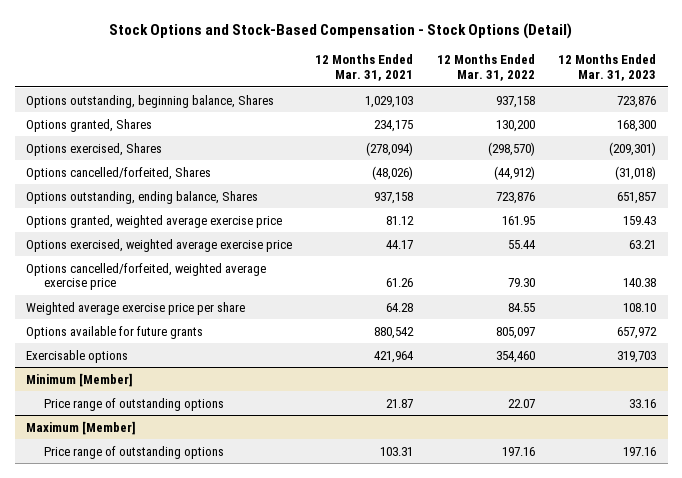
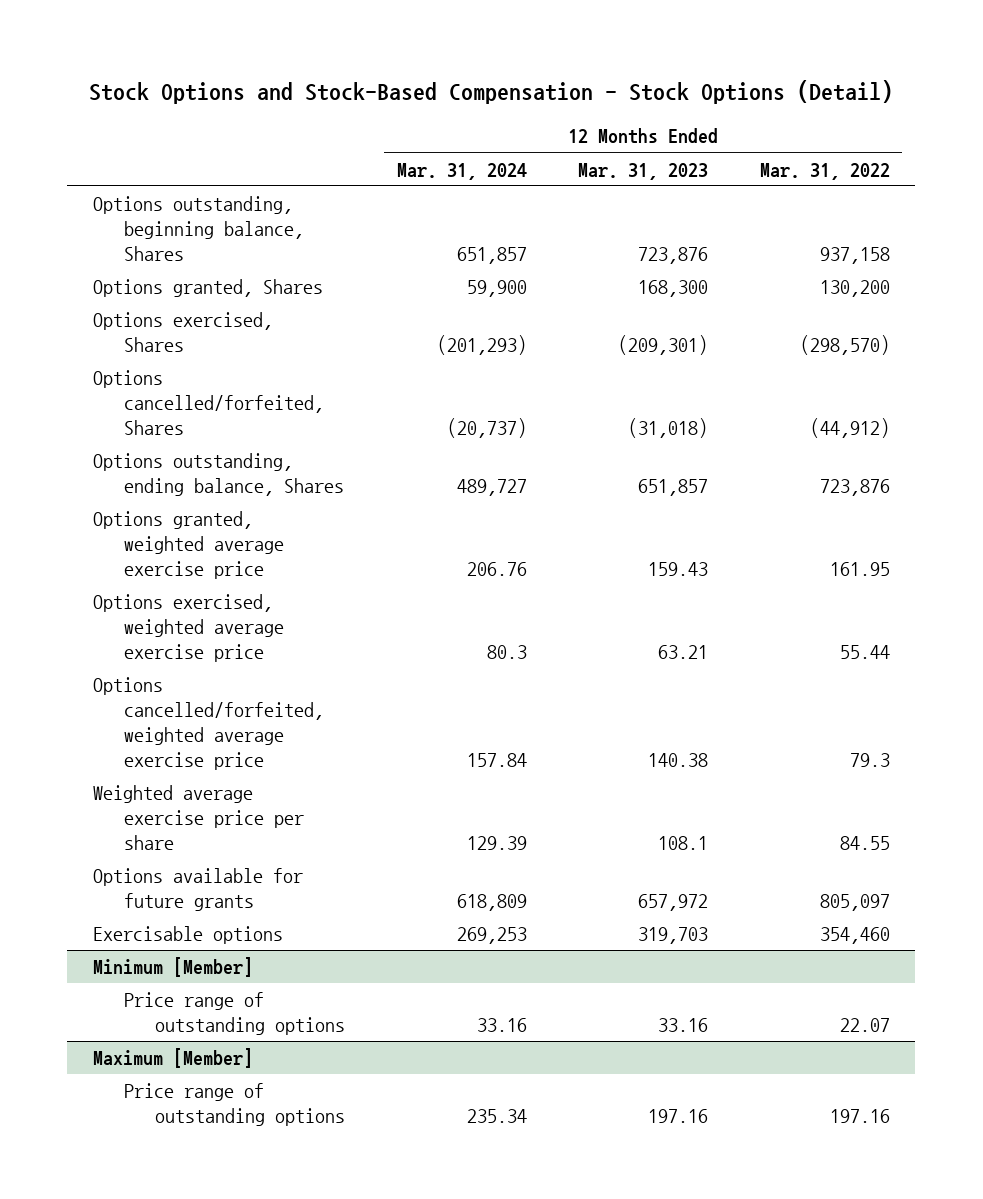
[315,54,414,82] 12 Months Ended Mar. 31, 2021 -> none
none -> [396,162,527,180] Mar. 31, 2024
[507,278,535,288] 79.30 -> [849,752,890,767] 79.3
[622,302,656,312] 108.10 -> [658,835,709,850] 108.1

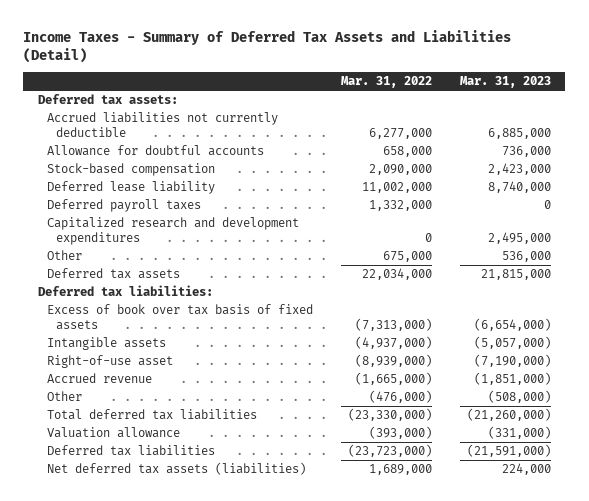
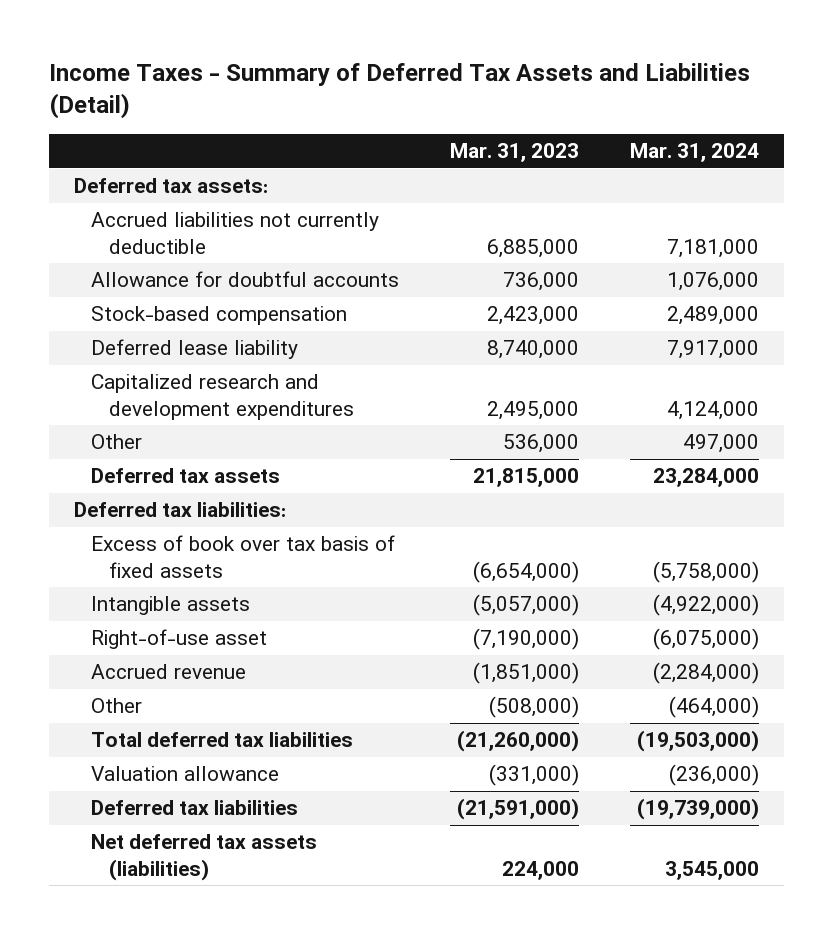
[340,76,432,89] Mar. 31, 2022 -> none
none -> [629,143,759,163] Mar. 31, 2024
[46,199,201,213] Deferred payroll taxes -> none

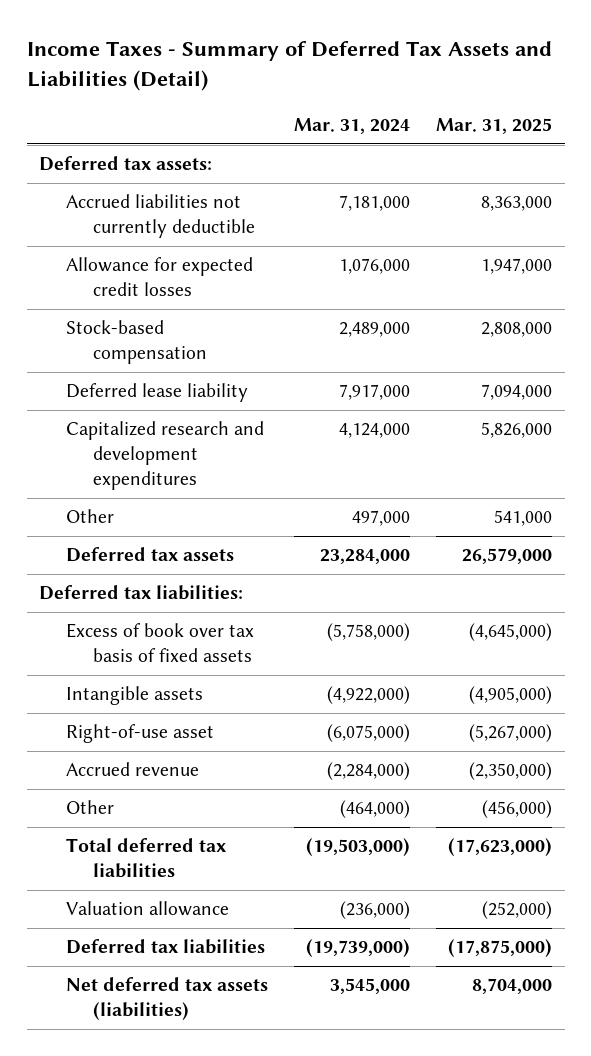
[450,143,580,163] Mar. 31, 2023 -> none
none -> [435,117,552,134] Mar. 31, 2025
[91,271,400,288] Allowance for doubtful accounts -> [66,257,254,297] Allowance for expected credit losses

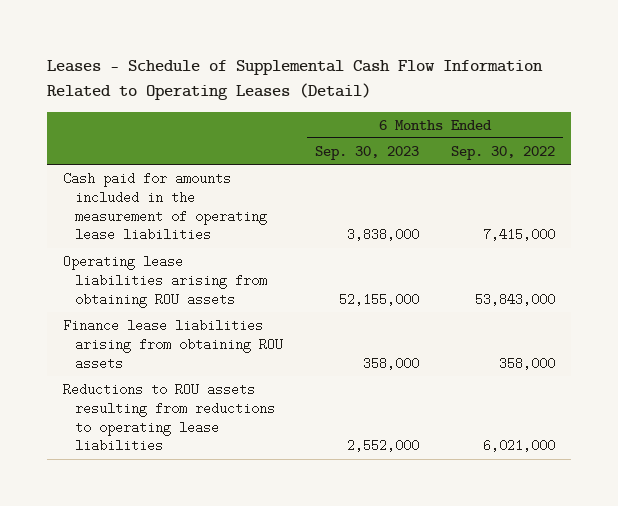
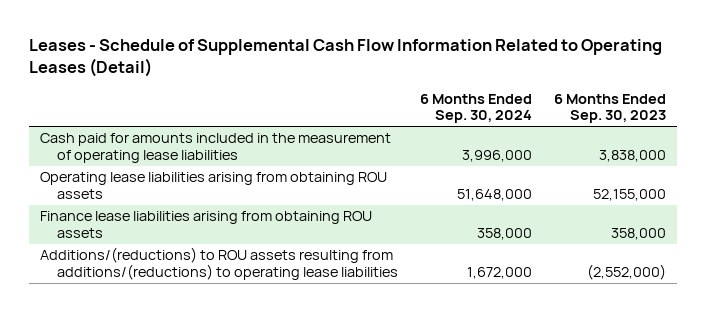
[451,145,556,160] Sep. 30, 2022 -> none
none -> [419,93,532,124] 6 Months Ended Sep. 30, 2024
[62,382,276,453] Reductions to ROU assets resulting from reductions to operating lease liabilities -> [40,247,398,280] Additions/(reductions) to ROU assets resulting from additions/(reductions) to operating lease liabilities
[347,439,420,453] 2,552,000 -> [587,263,667,280] (2,552,000)

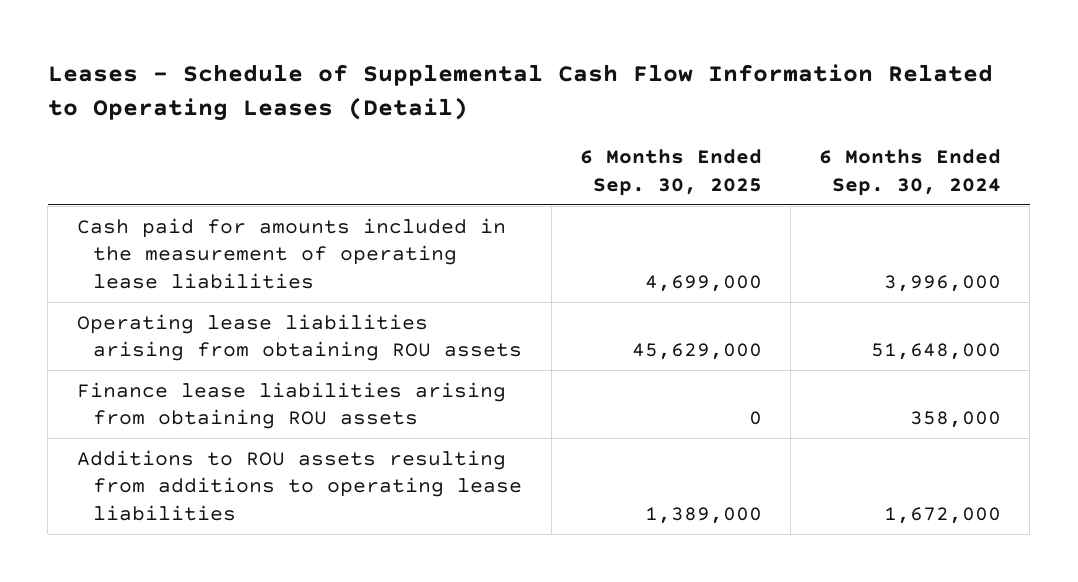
[554,93,667,124] 6 Months Ended Sep. 30, 2023 -> none
none -> [579,149,762,196] 6 Months Ended Sep. 30, 2025
[40,247,398,280] Additions/(reductions) to ROU assets resulting from additions/(reductions) to operating lease liabilities -> [76,449,523,521] Additions to ROU assets resulting from additions to operating lease liabilities

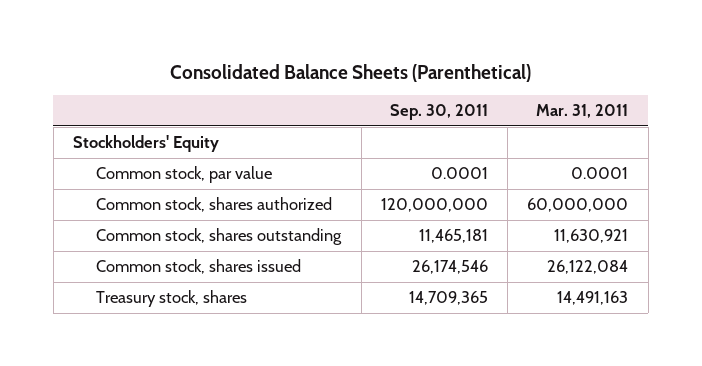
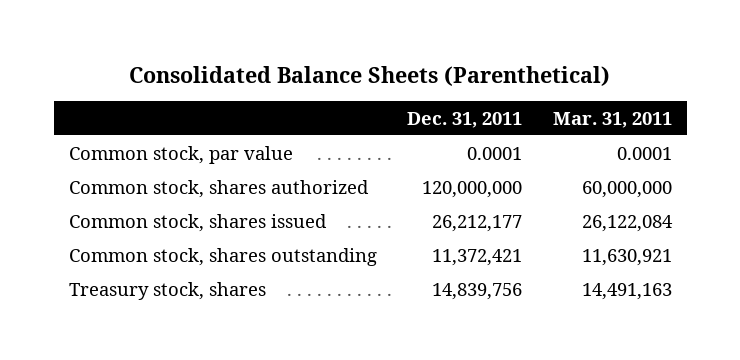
[389,104,488,121] Sep. 30, 2011 -> none
none -> [407,111,523,128] Dec. 31, 2011
[73,135,220,153] Stockholders' Equity -> none
[96,228,343,246] Common stock, shares outstanding -> [68,247,377,266] Common stock, shares outstanding

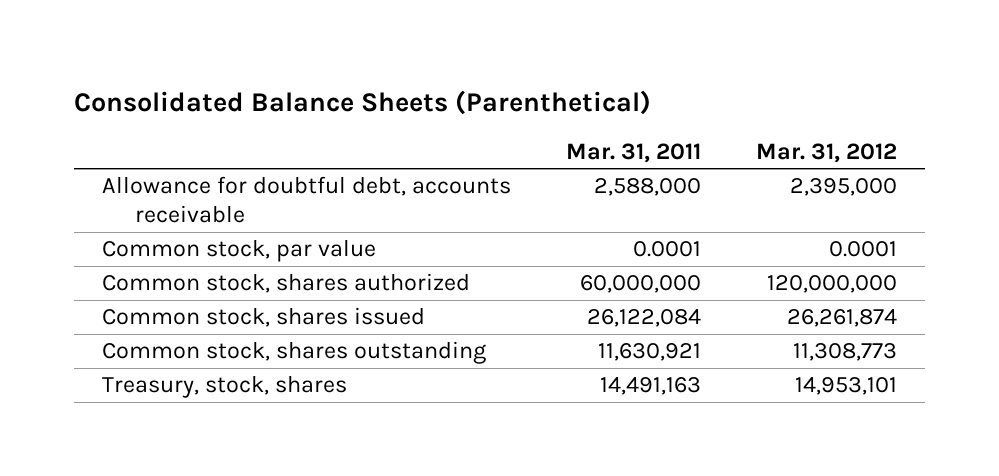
[407,111,523,128] Dec. 31, 2011 -> none
none -> [756,142,898,163] Mar. 31, 2012
none -> [101,176,511,223] Allowance for doubtful debt, accounts receivable
[68,281,266,300] Treasury stock, shares -> [101,375,347,399] Treasury, stock, shares

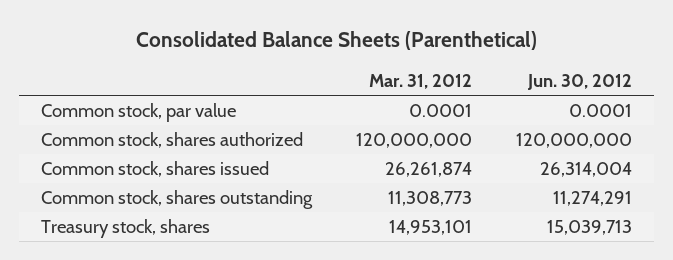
[566,142,702,163] Mar. 31, 2011 -> none
none -> [527,73,633,90] Jun. 30, 2012
[101,176,511,223] Allowance for doubtful debt, accounts receivable -> none
[101,375,347,399] Treasury, stock, shares -> [41,219,211,239] Treasury stock, shares

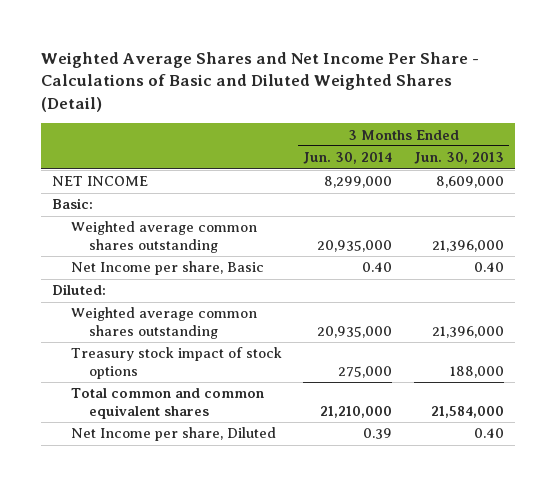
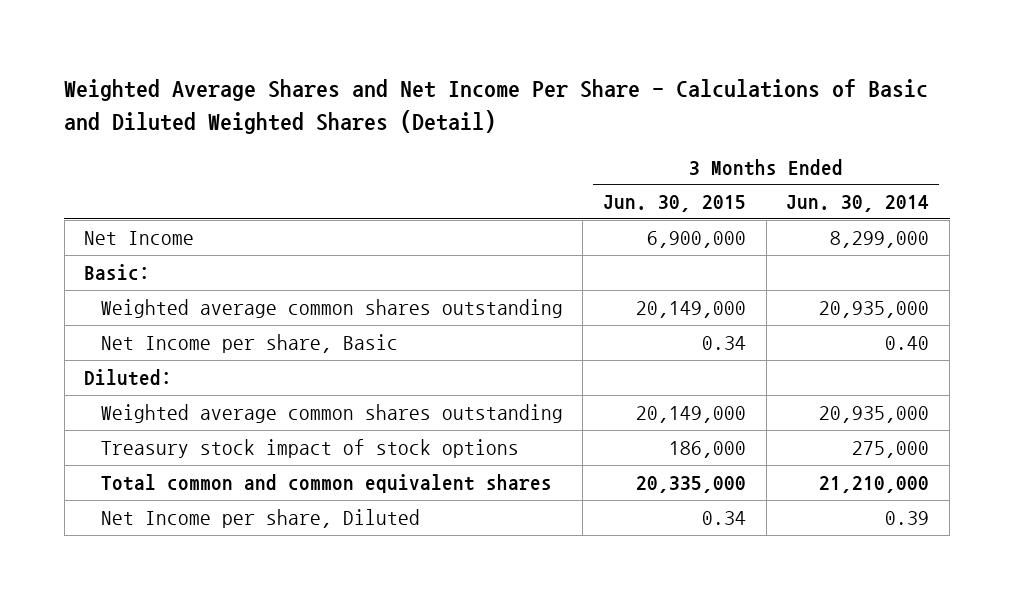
[414,152,505,165] Jun. 30, 2013 -> none
none -> [603,195,747,213] Jun. 30, 2015
[51,176,148,187] NET INCOME -> [84,230,195,245] Net Income

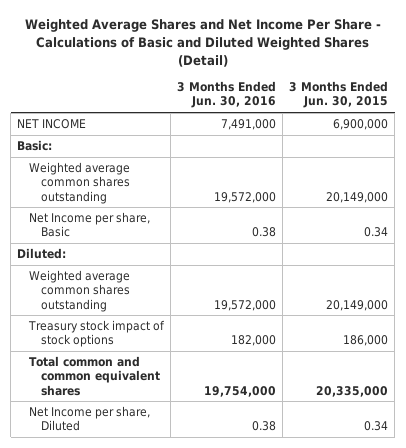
[786,195,930,213] Jun. 30, 2014 -> none
none -> [177,81,277,109] 3 Months Ended Jun. 30, 2016
[84,230,195,245] Net Income -> [17,119,87,130] NET INCOME

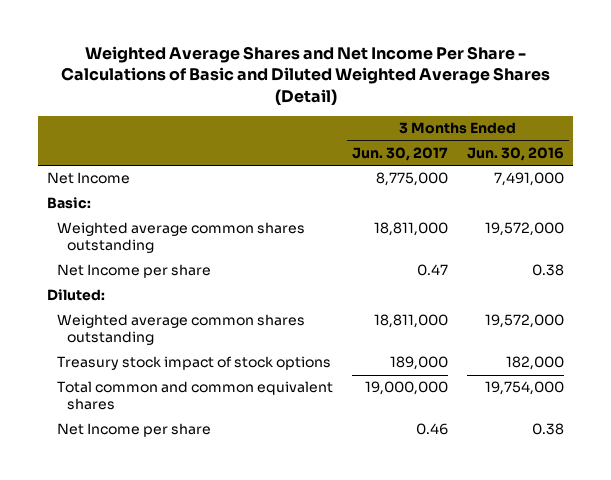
[24,18,381,67] Weighted Average Shares and Net Income Per Share - Calculations of Basic and Diluted Weighted Shares (Detail) -> [60,46,550,105] Weighted Average Shares and Net Income Per Share - Calculations of Basic and Diluted Weighted Average Shares (Detail)
[289,81,389,109] 3 Months Ended Jun. 30, 2015 -> none
none -> [352,146,449,161] Jun. 30, 2017
[17,119,87,130] NET INCOME -> [47,172,131,185] Net Income
[29,212,151,238] Net Income per share, Basic -> [57,264,212,279] Net Income per share
[29,406,151,432] Net Income per share, Diluted -> [57,423,212,438] Net Income per share

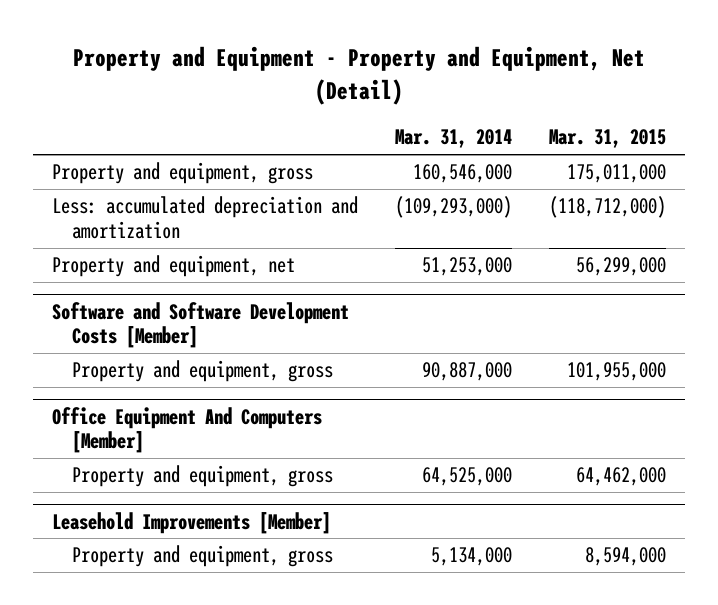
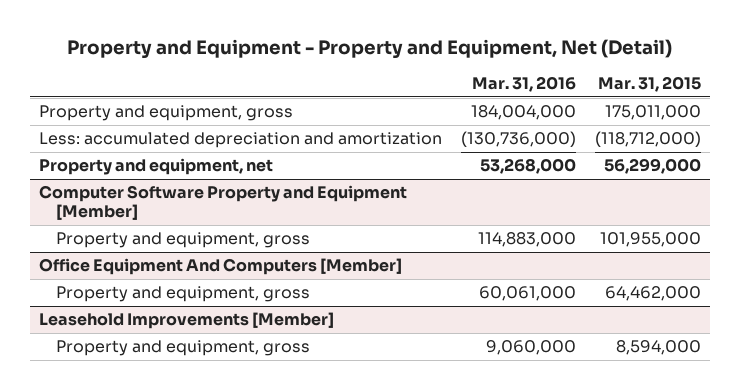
[395,129,513,149] Mar. 31, 2014 -> none
none -> [471,76,576,93] Mar. 31, 2016
[51,301,349,349] Software and Software Development Costs [Member] -> [39,185,408,221] Computer Software Property and Equipment [Member]

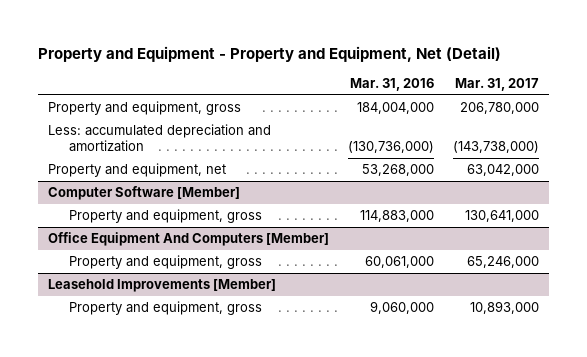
[597,76,701,93] Mar. 31, 2015 -> none
none -> [454,78,539,92] Mar. 31, 2017
[39,185,408,221] Computer Software Property and Equipment [Member] -> [47,186,240,201] Computer Software [Member]

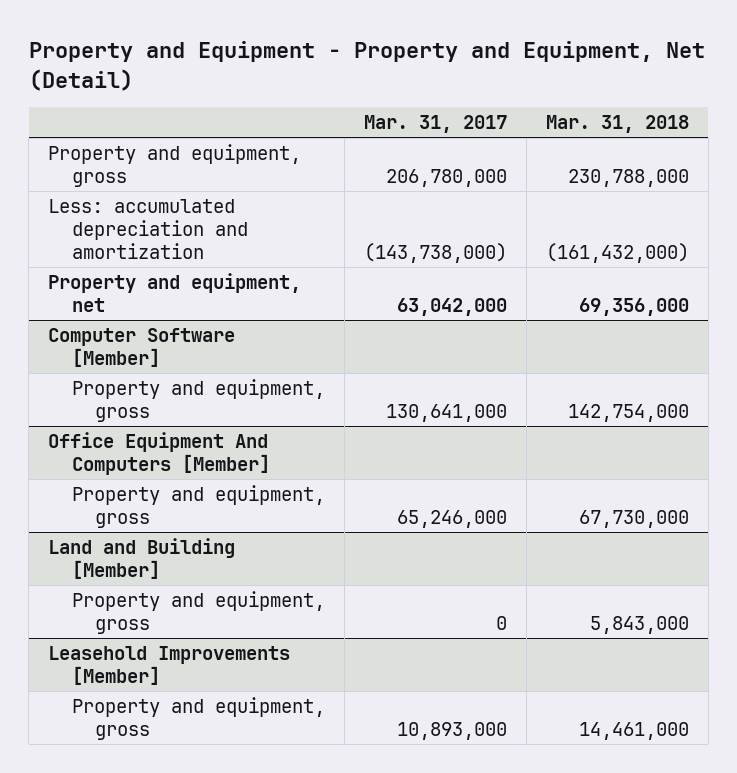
[349,78,434,92] Mar. 31, 2016 -> none
none -> [545,114,689,133] Mar. 31, 2018
none -> [48,538,236,580] Land and Building [Member]
none -> [71,591,325,635] Property and equipment, gross

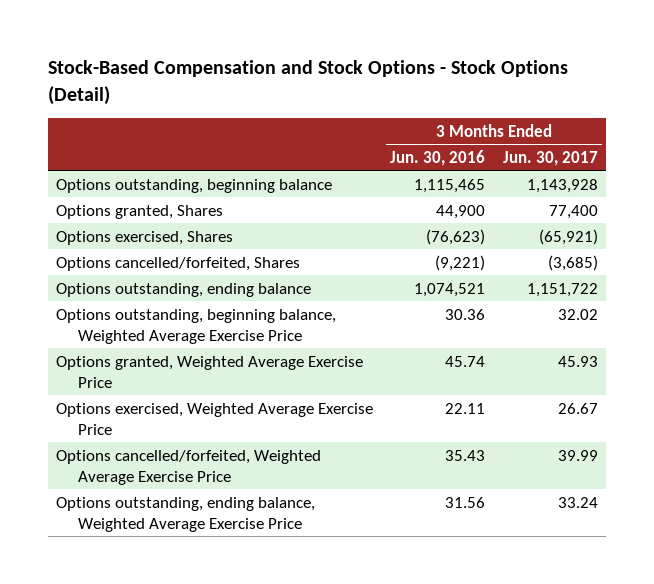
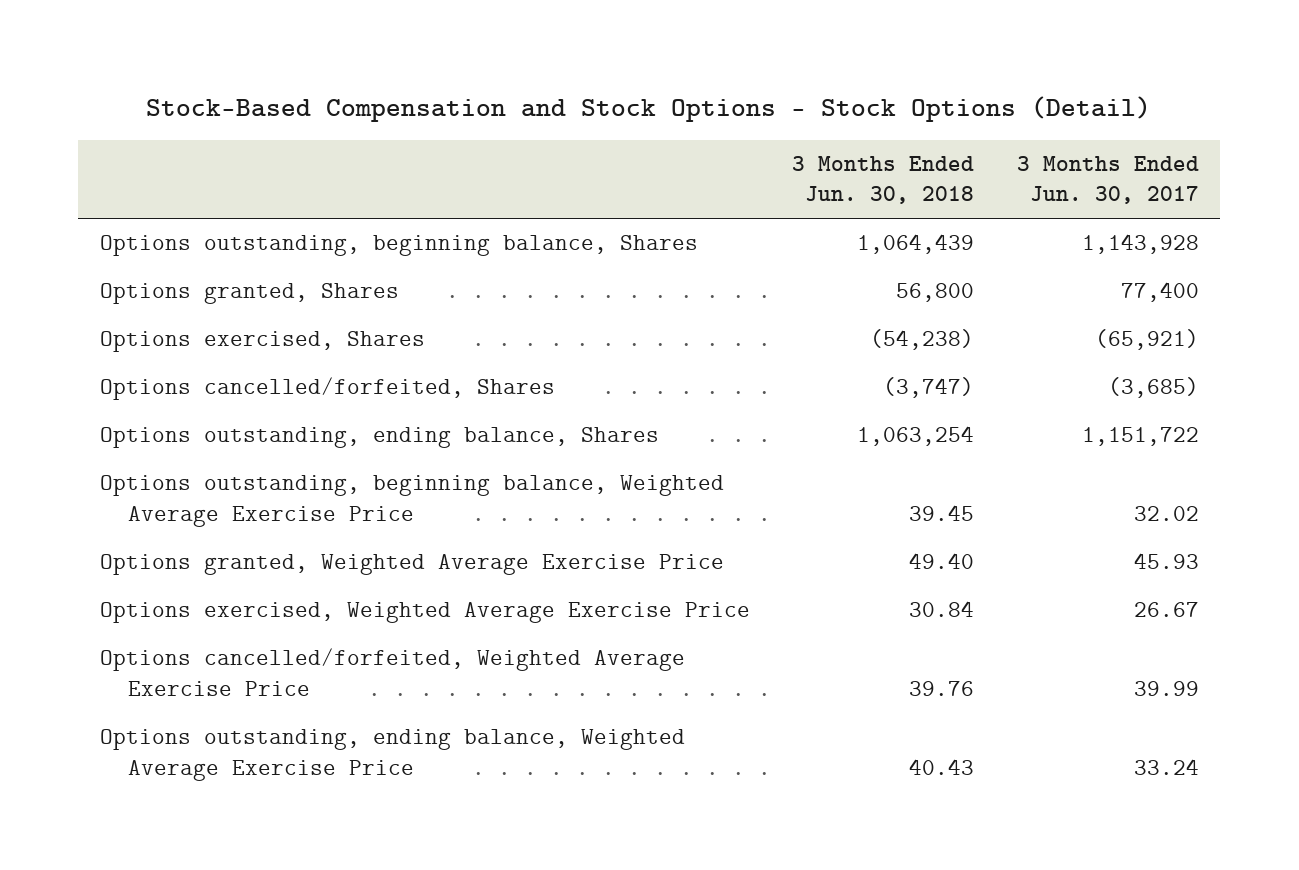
[390,149,486,166] Jun. 30, 2016 -> none
none -> [792,155,975,205] 3 Months Ended Jun. 30, 2018
[56,178,333,193] Options outstanding, beginning balance -> [99,235,698,257] Options outstanding, beginning balance, Shares
[56,282,312,297] Options outstanding, ending balance -> [99,427,659,449] Options outstanding, ending balance, Shares

